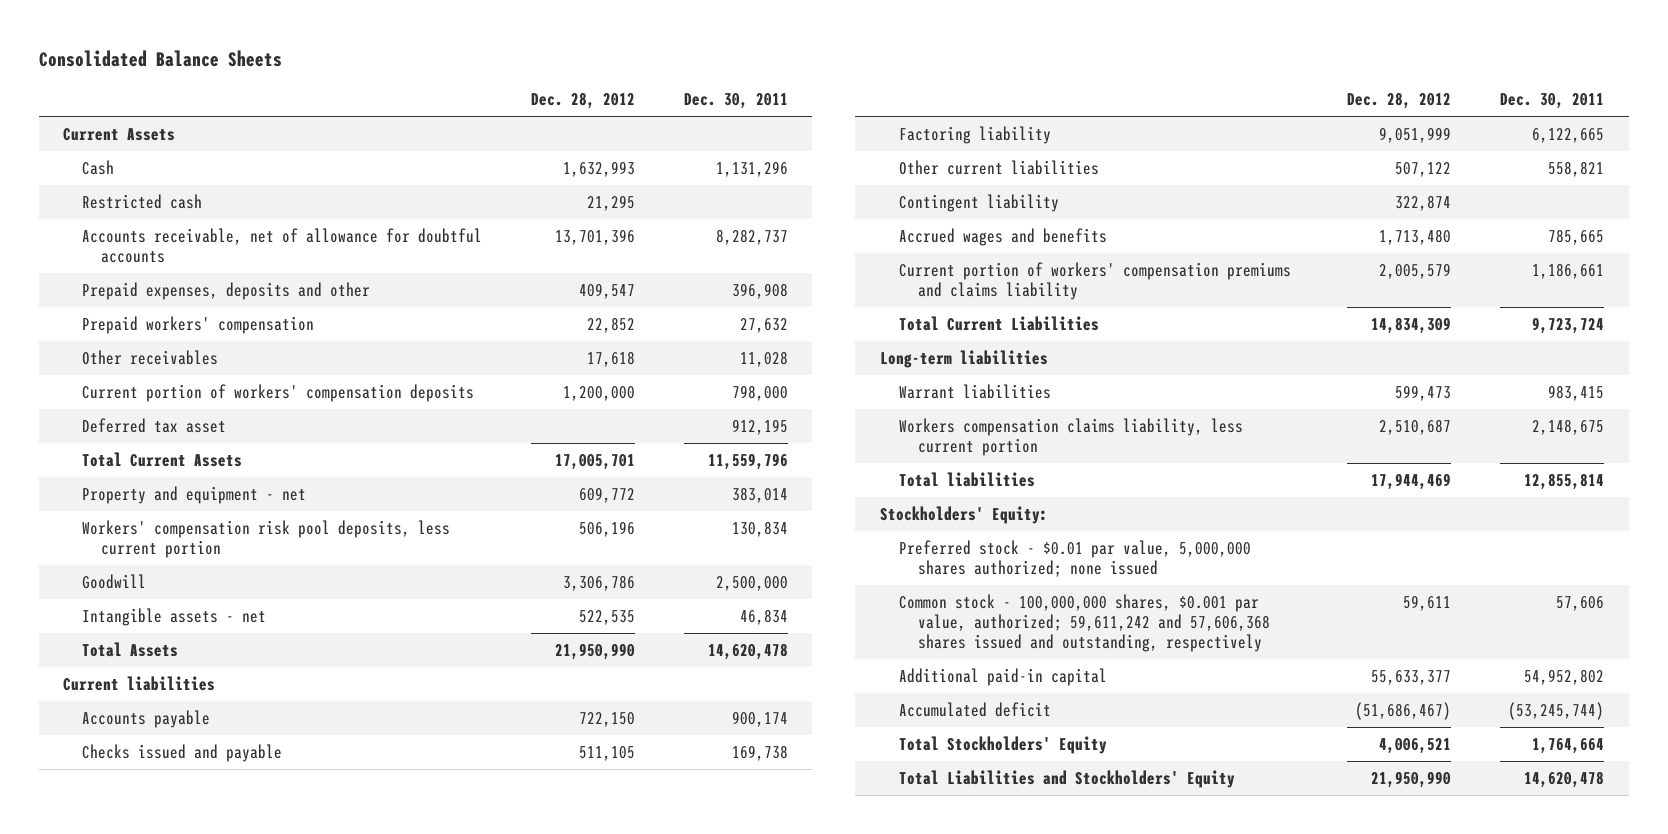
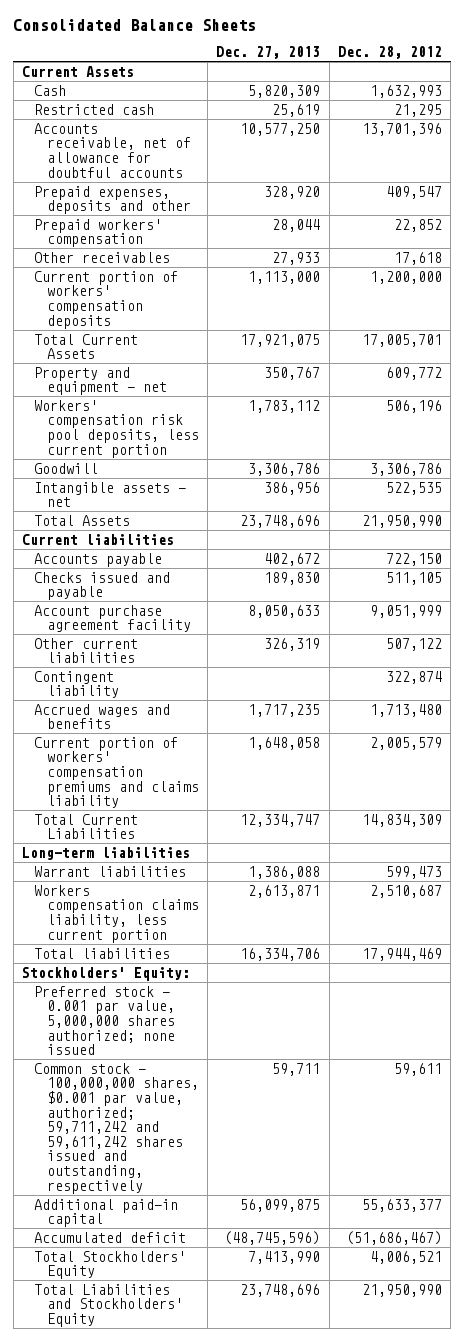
[684,93,789,110] Dec. 30, 2011 -> none
none -> [216,46,321,60] Dec. 27, 2013
[82,417,227,433] Deferred tax asset -> none
[898,125,1051,144] Factoring liability -> [34,604,191,633] Account purchase agreement facility
[898,539,1251,577] Preferred stock - $0.01 par value, 5,000,000 shares authorized; none issued -> [34,985,175,1056] Preferred stock - 0.001 par value, 5,000,000 shares authorized; none issued
[898,593,1270,652] Common stock - 100,000,000 shares, $0.001 par value, authorized; 59,611,242 and 57,606,368 shares issued and outstanding, respectively -> [34,1062,199,1194] Common stock - 100,000,000 shares, $0.001 par value, authorized; 59,711,242 and 59,611,242 shares issued and outstanding, respectively

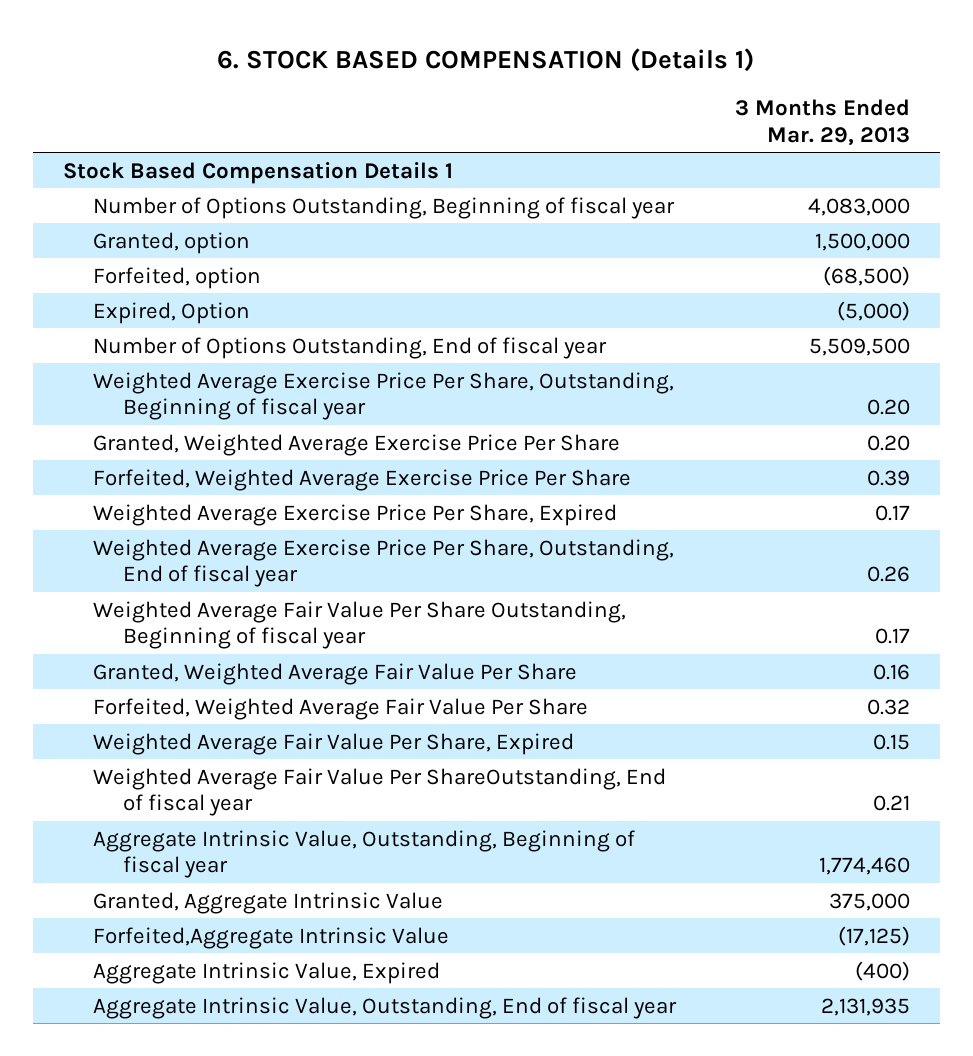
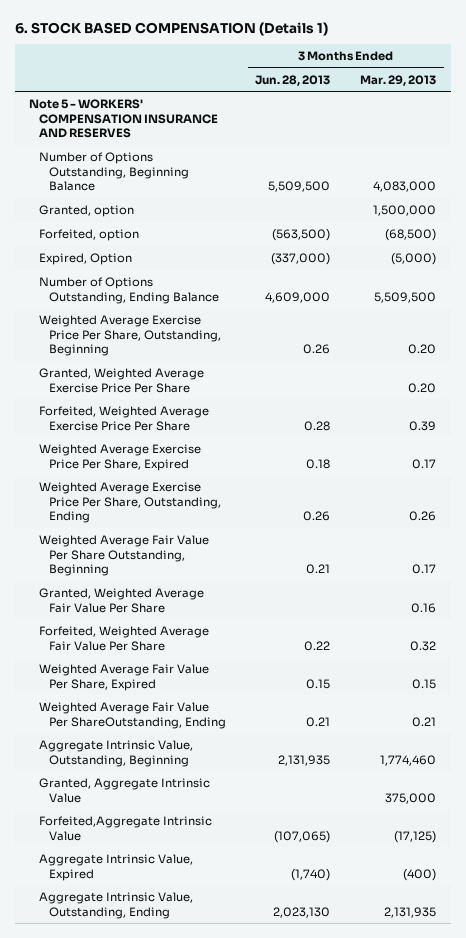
none -> [255,74,331,86] Jun. 28, 2013
[62,161,453,184] Stock Based Compensation Details 1 -> [29,99,219,139] Note 5 - WORKERS' COMPENSATION INSURANCE AND RESERVES
[92,196,675,219] Number of Options Outstanding, Beginning of fiscal year -> [39,152,189,192] Number of Options Outstanding, Beginning Balance
[92,336,607,359] Number of Options Outstanding, End of fiscal year -> [39,277,219,304] Number of Options Outstanding, Ending Balance
[92,371,674,421] Weighted Average Exercise Price Per Share, Outstanding, Beginning of fiscal year -> [39,315,221,357] Weighted Average Exercise Price Per Share, Outstanding, Beginning
[92,538,674,588] Weighted Average Exercise Price Per Share, Outstanding, End of fiscal year -> [39,482,221,524] Weighted Average Exercise Price Per Share, Outstanding, Ending
[92,600,626,650] Weighted Average Fair Value Per Share Outstanding, Beginning of fiscal year -> [39,535,210,577] Weighted Average Fair Value Per Share Outstanding, Beginning
[92,767,666,817] Weighted Average Fair Value Per ShareOutstanding, End of fiscal year -> [39,702,226,729] Weighted Average Fair Value Per ShareOutstanding, Ending
[92,829,635,879] Aggregate Intrinsic Value, Outstanding, Beginning of fiscal year -> [39,740,194,767] Aggregate Intrinsic Value, Outstanding, Beginning
[92,996,677,1019] Aggregate Intrinsic Value, Outstanding, End of fiscal year -> [39,892,194,919] Aggregate Intrinsic Value, Outstanding, Ending

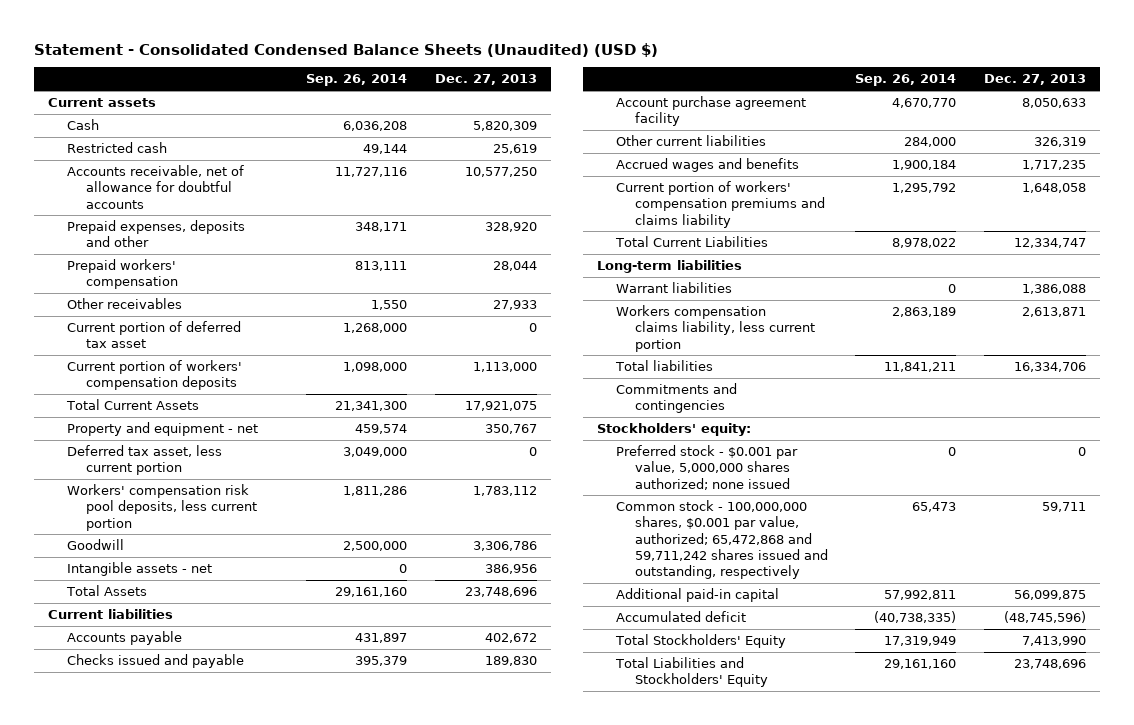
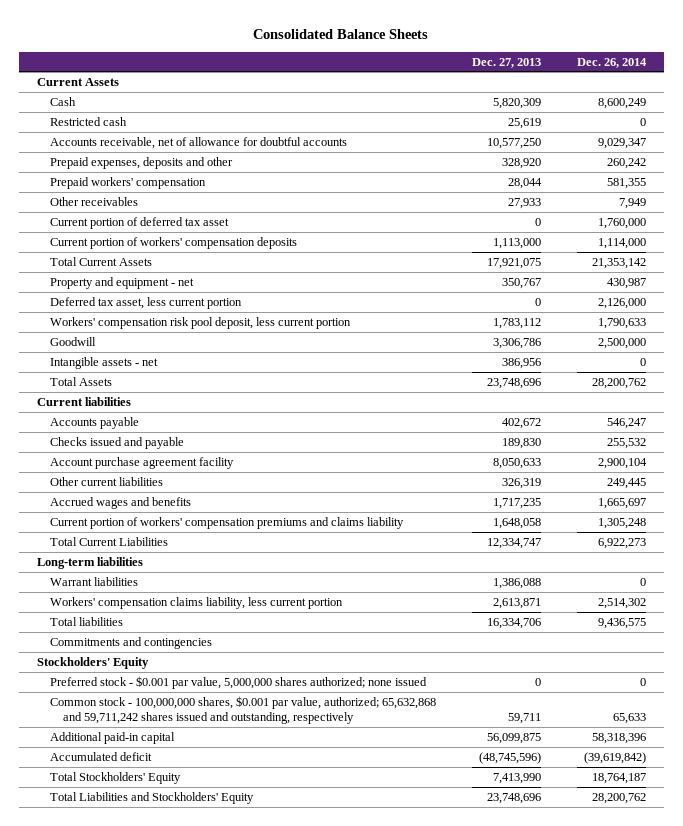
[34,42,659,57] Statement - Consolidated Condensed Balance Sheets (Unaudited) (USD $) -> [253,28,429,39] Consolidated Balance Sheets
[306,74,408,87] Sep. 26, 2014 -> none
none -> [576,57,647,68] Dec. 26, 2014
[48,98,157,108] Current assets -> [36,78,119,87] Current Assets
[67,484,257,531] Workers' compensation risk pool deposits, less current portion -> [49,317,351,330] Workers' compensation risk pool deposit, less current portion
[615,305,815,352] Workers compensation claims liability, less current portion -> [49,597,343,610] Workers' compensation claims liability, less current portion
[597,423,752,437] Stockholders' equity: -> [36,657,149,670] Stockholders' Equity
[615,500,828,580] Common stock - 100,000,000 shares, $0.001 par value, authorized; 65,472,868 and 59,711,242 shares issued and outstanding, respectively -> [49,696,436,725] Common stock - 100,000,000 shares, $0.001 par value, authorized; 65,632,868 and 59,711,242 shares issued and outstanding, respectively

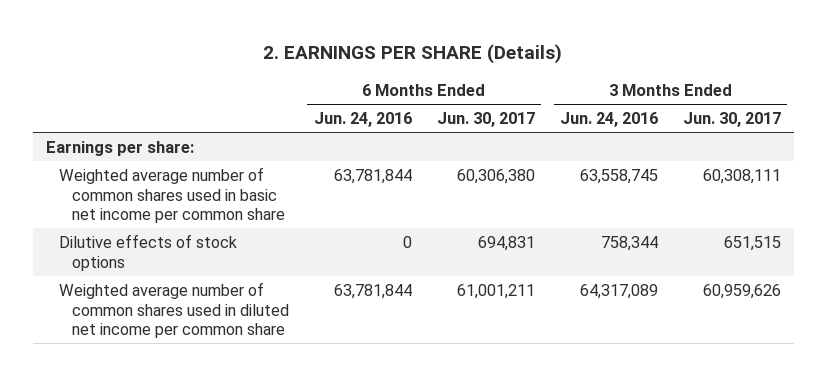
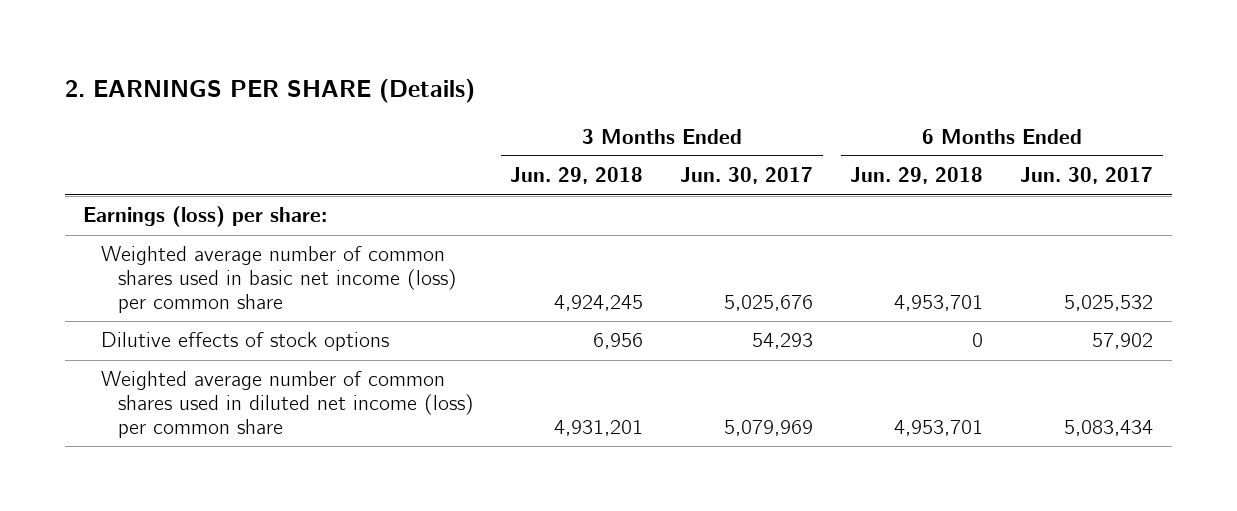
[313,112,412,128] Jun. 24, 2016 -> none
[559,112,658,128] Jun. 24, 2016 -> none
none -> [510,167,644,185] Jun. 29, 2018
none -> [850,167,984,185] Jun. 29, 2018
[45,141,194,157] Earnings per share: -> [83,206,328,228] Earnings (loss) per share:
[58,167,285,224] Weighted average number of common shares used in basic net income per common share -> [100,246,457,314] Weighted average number of common shares used in basic net income (loss) per common share
[456,169,535,185] 60,306,380 -> [1064,295,1154,312] 5,025,532
[703,169,782,185] 60,308,111 -> [724,295,814,312] 5,025,676
[477,236,535,252] 694,831 -> [1092,333,1154,350] 57,902
[724,236,782,252] 651,515 -> [752,333,814,350] 54,293
[58,282,289,339] Weighted average number of common shares used in diluted net income per common share -> [100,371,474,439] Weighted average number of common shares used in diluted net income (loss) per common share
[456,284,535,300] 61,001,211 -> [1064,420,1154,437] 5,083,434
[703,284,782,300] 60,959,626 -> [724,420,814,437] 5,079,969

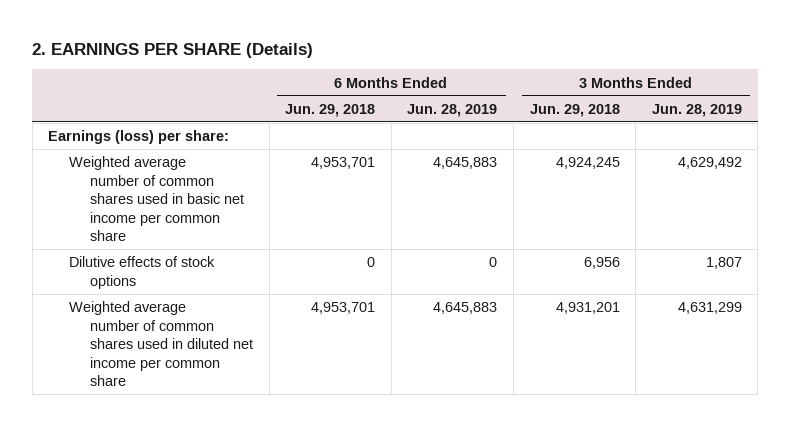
[680,167,814,185] Jun. 30, 2017 -> none
[1020,167,1154,185] Jun. 30, 2017 -> none
none -> [407,103,498,117] Jun. 28, 2019
none -> [651,103,742,117] Jun. 28, 2019
[100,246,457,314] Weighted average number of common shares used in basic net income (loss) per common share -> [69,156,245,242] Weighted average number of common shares used in basic net income per common share
[100,371,474,439] Weighted average number of common shares used in diluted net income (loss) per common share -> [69,301,254,387] Weighted average number of common shares used in diluted net income per common share

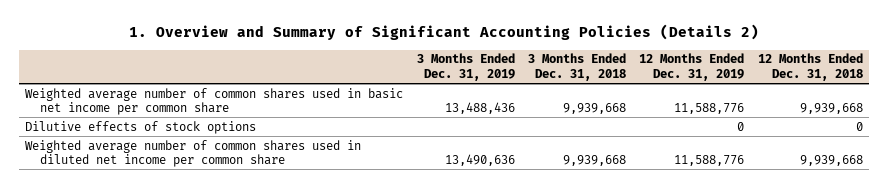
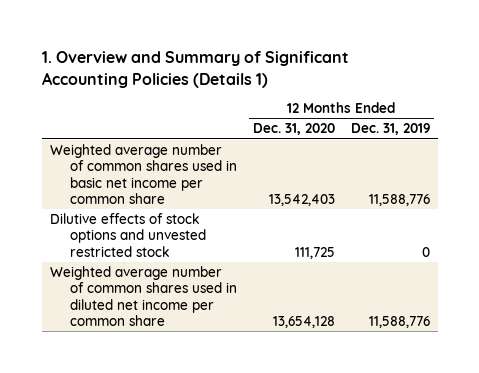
[128,24,759,41] 1. Overview and Summary of Significant Accounting Policies (Details 2) -> [41,51,349,88] 1. Overview and Summary of Significant Accounting Policies (Details 1)
[416,53,515,81] 3 Months Ended Dec. 31, 2019 -> none
[527,53,626,81] 3 Months Ended Dec. 31, 2018 -> none
[757,53,863,81] 12 Months Ended Dec. 31, 2018 -> none
none -> [253,123,336,136] Dec. 31, 2020
[25,120,257,134] Dilutive effects of stock options -> [49,212,207,257] Dilutive effects of stock options and unvested restricted stock

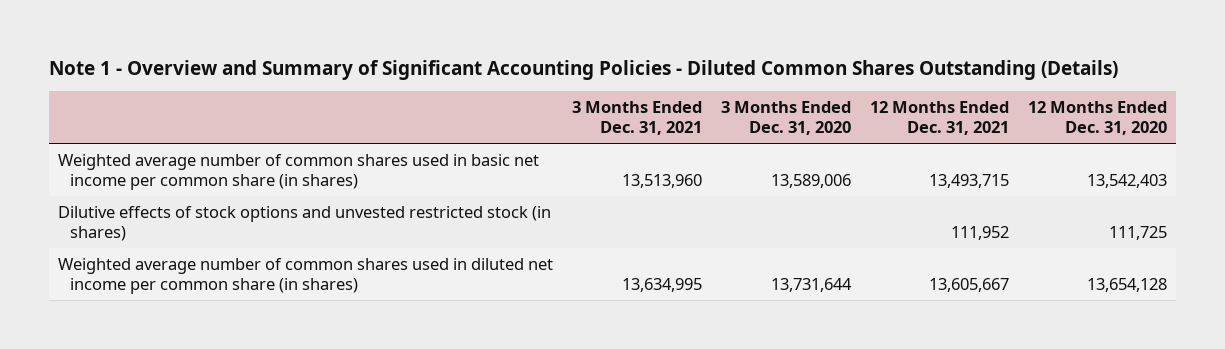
[41,51,349,88] 1. Overview and Summary of Significant Accounting Policies (Details 1) -> [48,59,1118,80] Note 1 - Overview and Summary of Significant Accounting Policies - Diluted Common Shares Outstanding (Details)
[350,123,430,136] Dec. 31, 2019 -> none
none -> [572,100,703,136] 3 Months Ended Dec. 31, 2021
none -> [721,100,852,136] 3 Months Ended Dec. 31, 2020
none -> [869,100,1009,136] 12 Months Ended Dec. 31, 2021
[49,143,238,204] Weighted average number of common shares used in basic net income per common share -> [58,153,540,191] Weighted average number of common shares used in basic net income per common share (in shares)
[49,212,207,257] Dilutive effects of stock options and unvested restricted stock -> [58,205,552,242] Dilutive effects of stock options and unvested restricted stock (in shares)
[49,265,238,326] Weighted average number of common shares used in diluted net income per common share -> [58,257,554,295] Weighted average number of common shares used in diluted net income per common share (in shares)

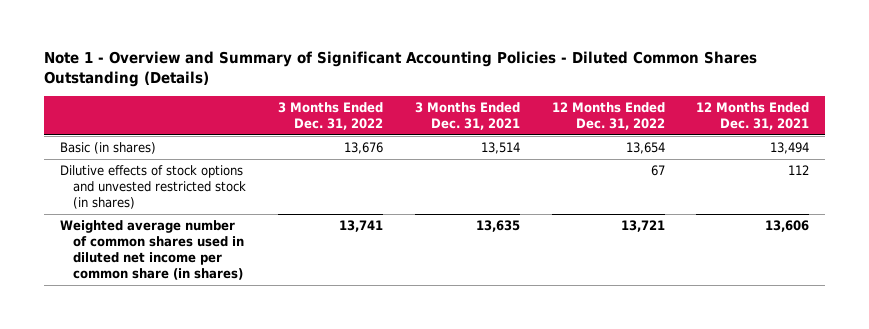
[721,100,852,136] 3 Months Ended Dec. 31, 2020 -> none
[1027,100,1167,136] 12 Months Ended Dec. 31, 2020 -> none
none -> [278,101,384,130] 3 Months Ended Dec. 31, 2022
none -> [551,101,665,130] 12 Months Ended Dec. 31, 2022
[58,153,540,191] Weighted average number of common shares used in basic net income per common share (in shares) -> [59,142,156,155] Basic (in shares)
[622,174,703,189] 13,513,960 -> [480,142,520,155] 13,514
[928,174,1009,189] 13,493,715 -> [770,142,810,155] 13,494
[950,226,1009,241] 111,952 -> [788,165,810,176] 112
[622,278,703,293] 13,634,995 -> [475,220,520,233] 13,635
[928,278,1009,293] 13,605,667 -> [765,220,810,233] 13,606

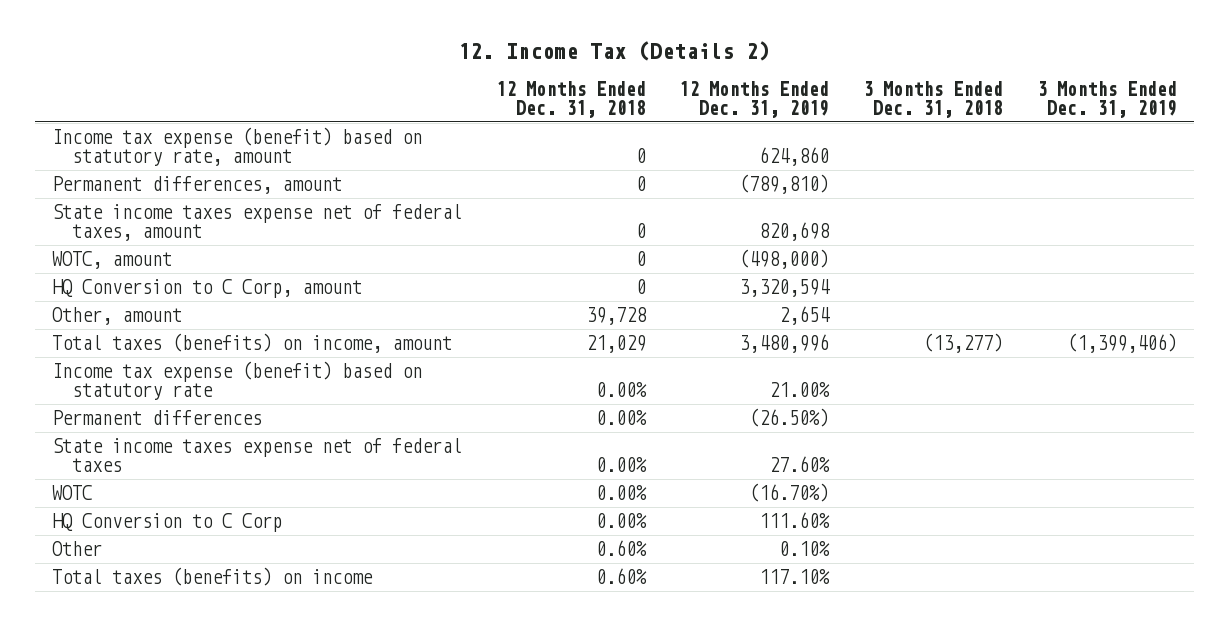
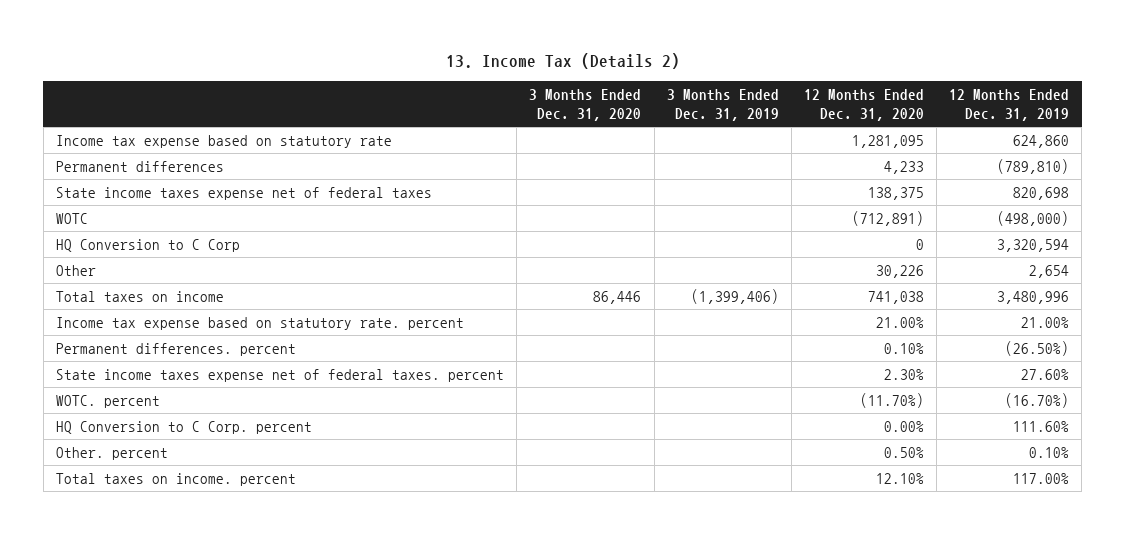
[458,41,771,62] 12. Income Tax (Details 2) -> [445,53,680,70] 13. Income Tax (Details 2)
[495,81,646,119] 12 Months Ended Dec. 31, 2018 -> none
[863,81,1004,119] 3 Months Ended Dec. 31, 2018 -> none
none -> [529,88,642,122] 3 Months Ended Dec. 31, 2020
none -> [804,88,925,122] 12 Months Ended Dec. 31, 2020
[51,127,422,167] Income tax expense (benefit) based on statutory rate, amount -> [56,134,393,148] Income tax expense based on statutory rate
[51,176,342,195] Permanent differences, amount -> [56,160,225,172] Permanent differences
[51,204,462,242] State income taxes expense net of federal taxes, amount -> [56,186,433,200] State income taxes expense net of federal taxes
[51,251,172,270] WOTC, amount -> [56,212,89,224] WOTC
[51,279,362,299] HQ Conversion to C Corp, amount -> [56,238,241,252] HQ Conversion to C Corp
[51,307,182,326] Other, amount -> [56,264,97,276] Other
[51,333,452,354] Total taxes (benefits) on income, amount -> [56,290,225,302] Total taxes on income
[51,361,422,401] Income tax expense (benefit) based on statutory rate -> [56,316,465,330] Income tax expense based on statutory rate. percent
[51,410,262,426] Permanent differences -> [56,342,297,356] Permanent differences. percent
[51,438,462,473] State income taxes expense net of federal taxes -> [56,368,505,382] State income taxes expense net of federal taxes. percent
[51,485,92,501] WOTC -> [56,394,161,408] WOTC. percent
[51,513,282,533] HQ Conversion to C Corp -> [56,420,313,434] HQ Conversion to C Corp. percent
[51,541,102,557] Other -> [56,446,169,460] Other. percent
[51,567,373,587] Total taxes (benefits) on income -> [56,472,297,486] Total taxes on income. percent
[759,569,831,585] 117.10% -> [1013,472,1070,484] 117.00%

